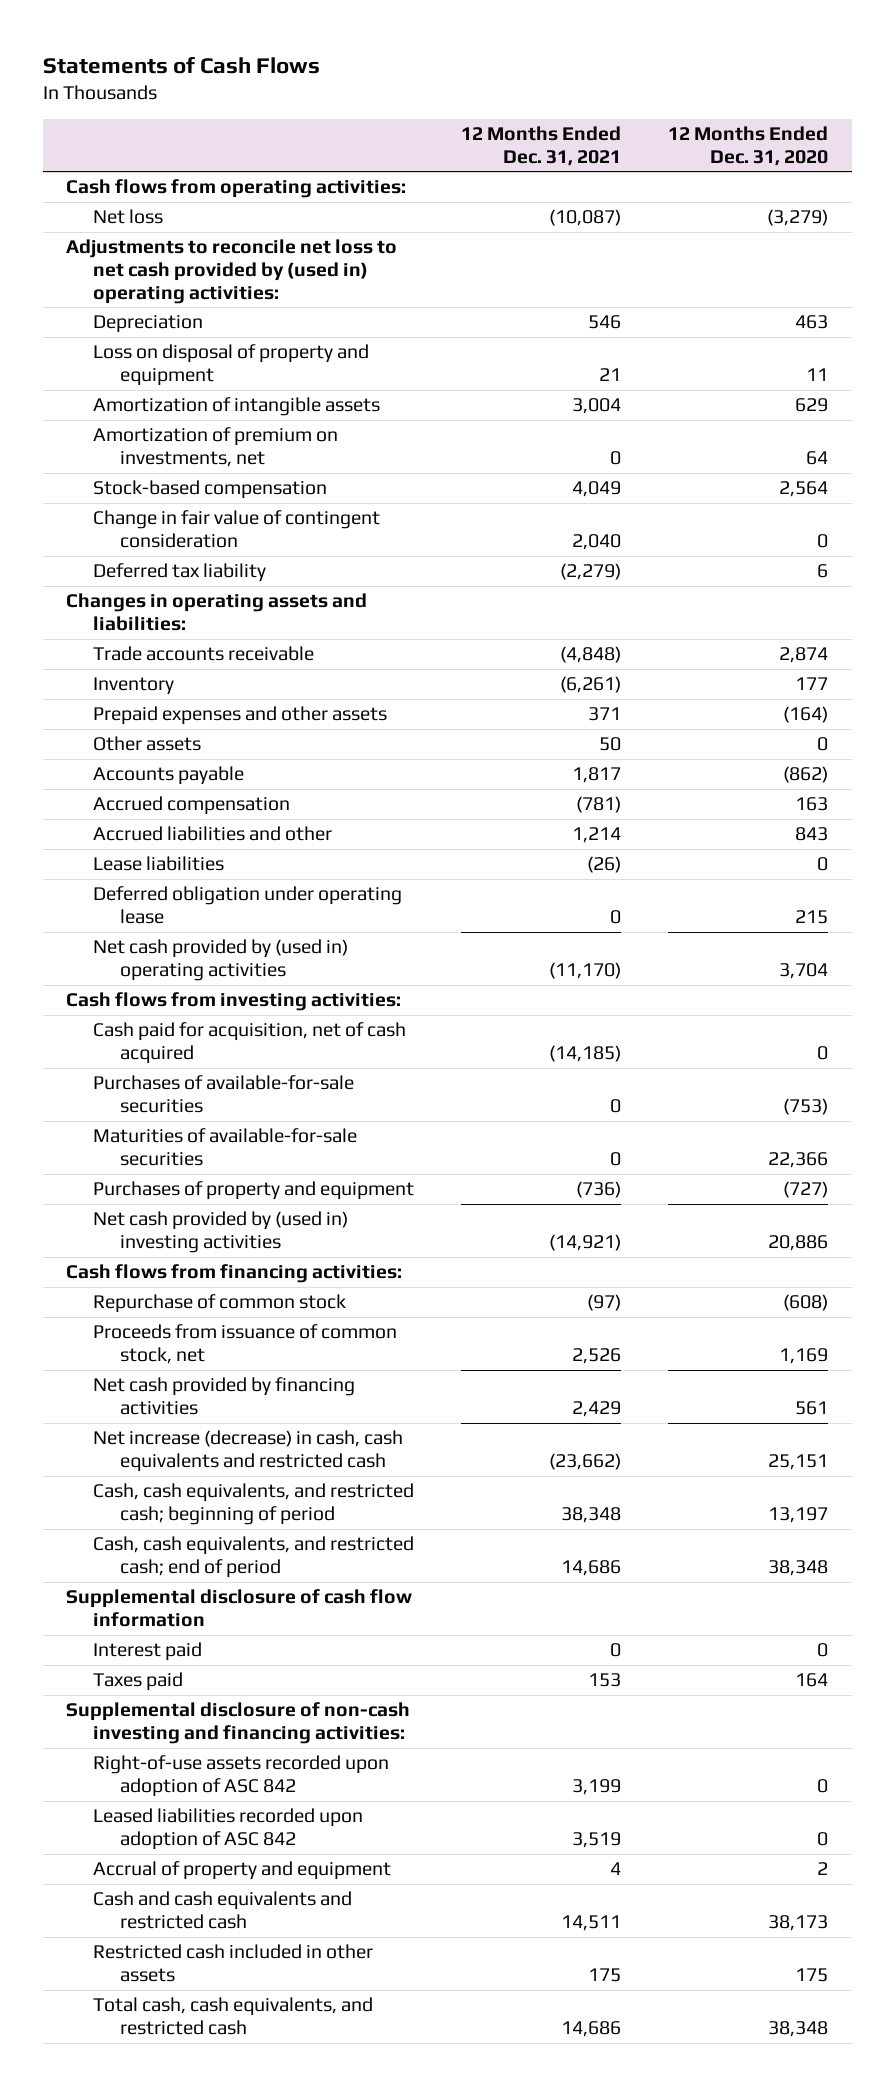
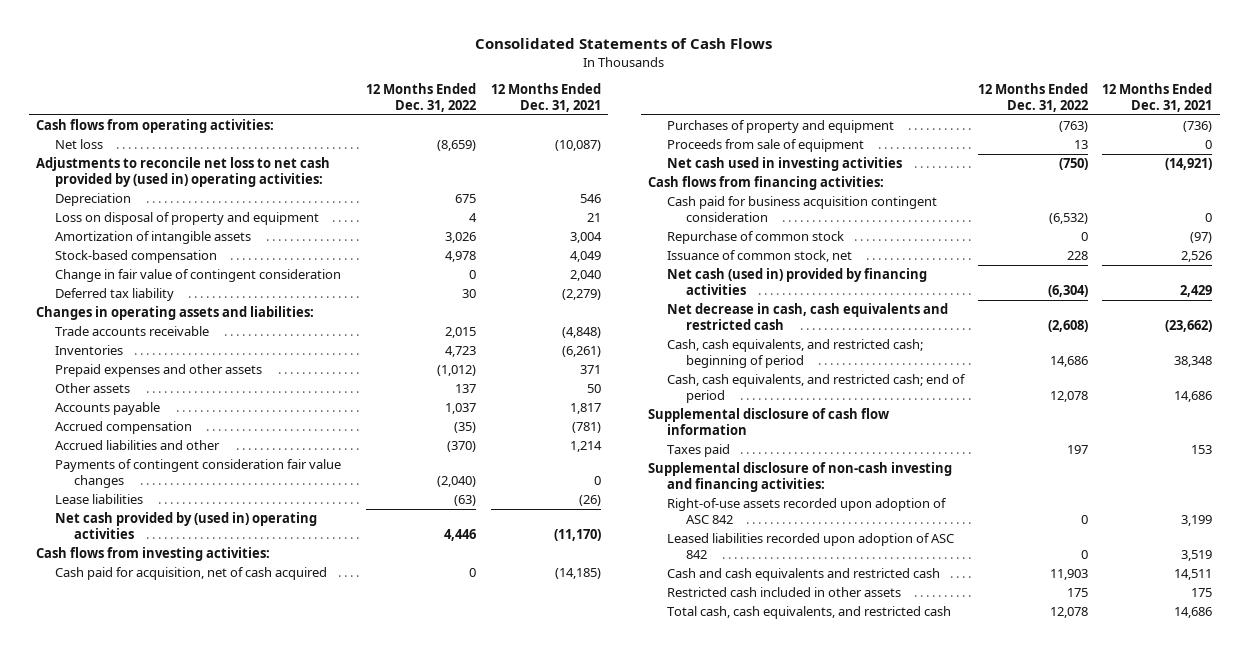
[42,56,320,74] Statements of Cash Flows -> [475,38,773,50] Consolidated Statements of Cash Flows
[668,125,829,166] 12 Months Ended Dec. 31, 2020 -> none
none -> [366,83,477,113] 12 Months Ended Dec. 31, 2022
[92,427,338,467] Amortization of premium on investments, net -> none
[92,677,174,696] Inventory -> [54,345,123,356] Inventories
none -> [54,459,341,488] Payments of contingent consideration fair value changes
[92,886,402,924] Deferred obligation under operating lease -> none
[92,1075,354,1113] Purchases of available-for-sale securities -> none
[92,1128,357,1166] Maturities of available-for-sale securities -> none
none -> [666,139,864,153] Proceeds from sale of equipment
[92,1211,348,1253] Net cash provided by (used in) investing activities -> [666,157,902,172] Net cash used in investing activities
none -> [666,196,937,222] Cash paid for business acquisition contingent consideration
[92,1324,397,1364] Proceeds from issuance of common stock, net -> [666,250,852,263] Issuance of common stock, net
[92,1377,355,1415] Net cash provided by financing activities -> [666,268,927,295] Net cash (used in) provided by financing activities
[92,1430,403,1472] Net increase (decrease) in cash, cash equivalents and restricted cash -> [666,303,948,330] Net decrease in cash, cash equivalents and restricted cash
[92,1642,202,1662] Interest paid -> none
[92,1861,391,1881] Accrual of property and equipment -> none

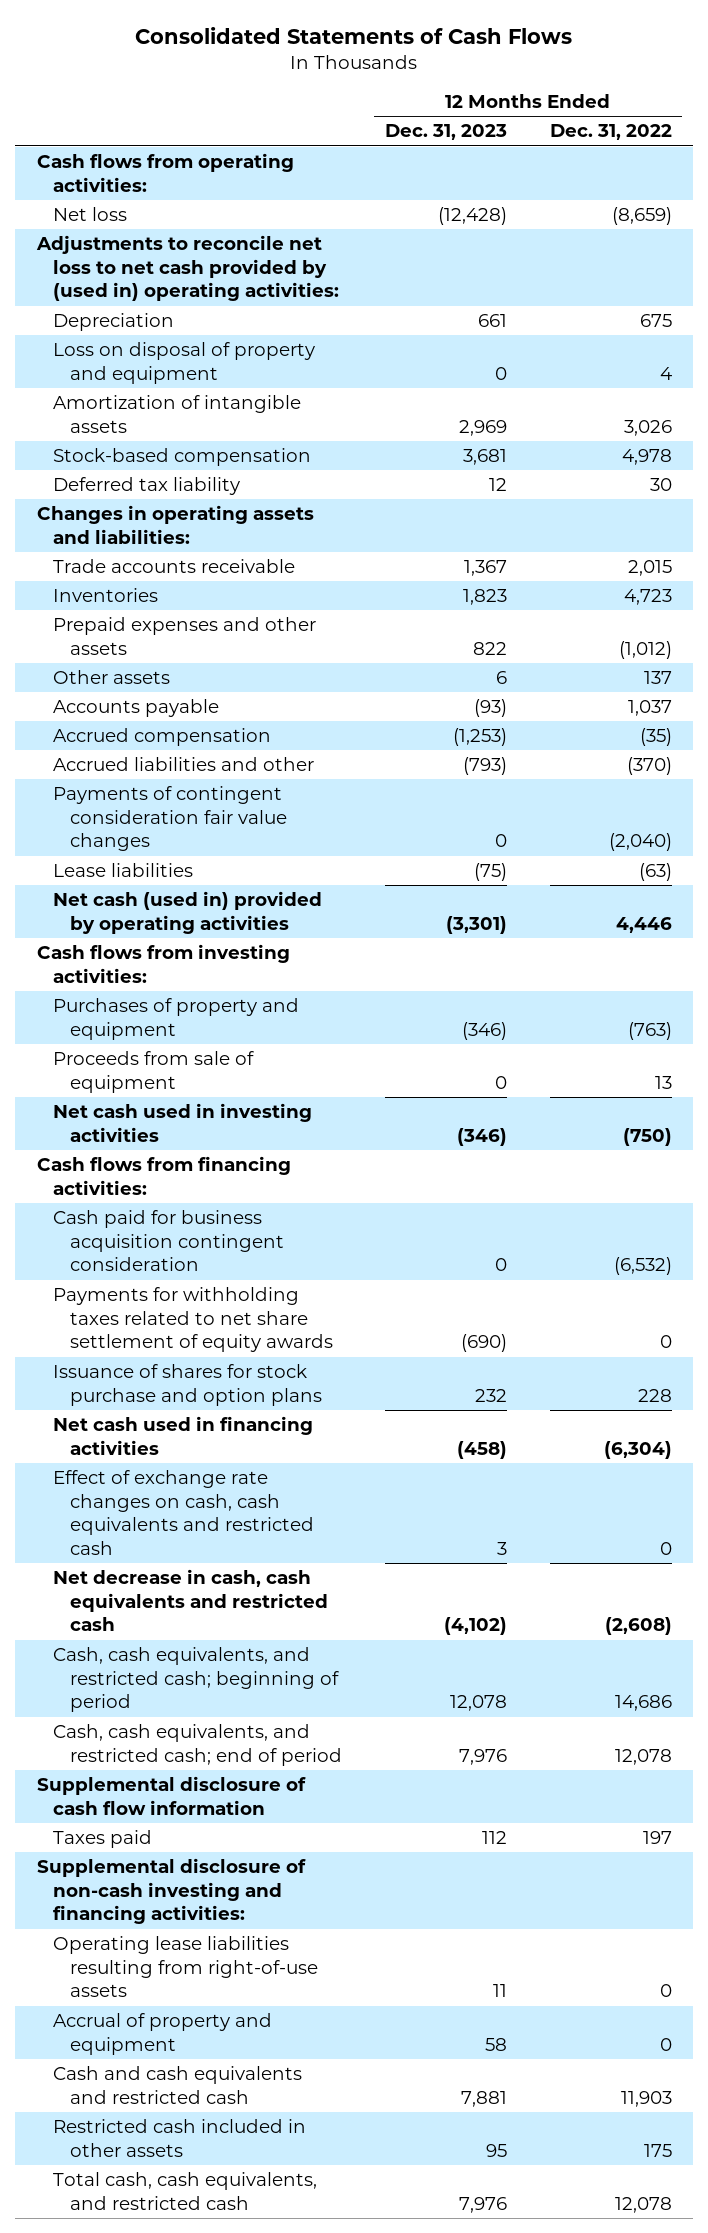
[490,83,601,113] 12 Months Ended Dec. 31, 2021 -> none
none -> [384,124,507,141] Dec. 31, 2023
[54,269,341,283] Change in fair value of contingent consideration -> none
[54,512,317,539] Net cash provided by (used in) operating activities -> [53,891,323,934] Net cash (used in) provided by operating activities
[54,567,327,581] Cash paid for acquisition, net of cash acquired -> none
[666,231,844,245] Repurchase of common stock -> none
none -> [53,1287,333,1353] Payments for withholding taxes related to net share settlement of equity awards
[666,250,852,263] Issuance of common stock, net -> [53,1364,322,1406] Issuance of shares for stock purchase and option plans
[666,268,927,295] Net cash (used in) provided by financing activities -> [53,1416,314,1455] Net cash used in financing activities
none -> [53,1470,314,1555] Effect of exchange rate changes on cash, cash equivalents and restricted cash
[666,498,947,524] Right-of-use assets recorded upon adoption of ASC 842 -> none
[666,533,954,559] Leased liabilities recorded upon adoption of ASC 842 -> none
none -> [53,1936,318,1998] Operating lease liabilities resulting from right-of-use assets
none -> [53,2013,273,2055] Accrual of property and equipment

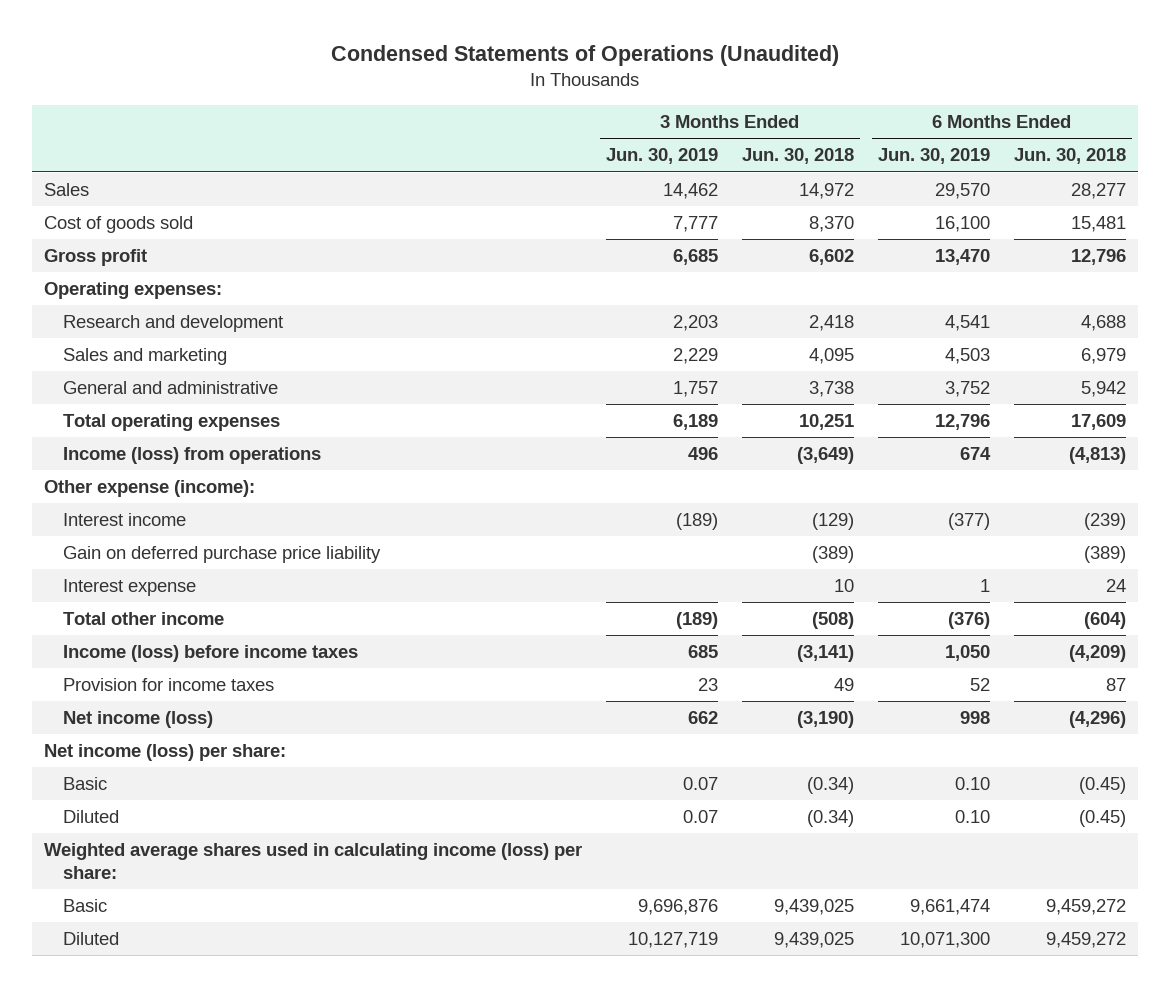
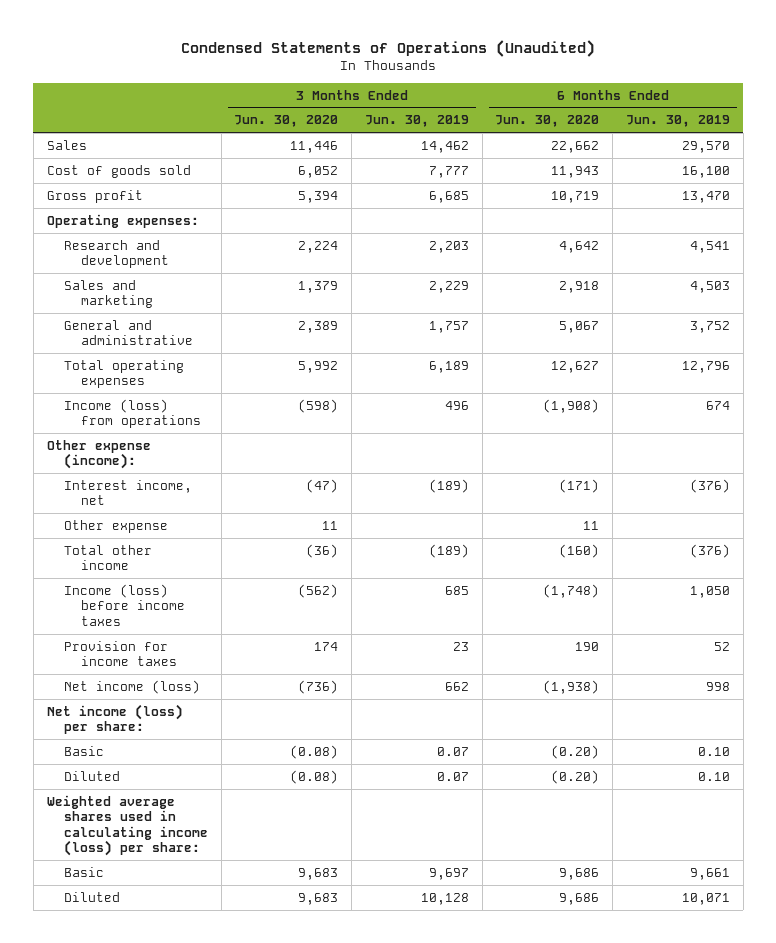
[742,148,855,165] Jun. 30, 2018 -> none
[1014,148,1127,165] Jun. 30, 2018 -> none
none -> [234,115,339,128] Jun. 30, 2020
none -> [495,115,600,128] Jun. 30, 2020
[62,546,381,564] Gain on deferred purchase price liability -> none
[62,579,196,597] Interest expense -> none
[62,513,186,527] Interest income -> [63,479,192,506] Interest income, net
[948,513,991,531] (377) -> [689,478,730,493] (376)
none -> [63,519,168,533] Other expense
[638,899,719,916] 9,696,876 -> [428,867,469,880] 9,697
[910,899,991,916] 9,661,474 -> [689,867,730,880] 9,661
[628,932,719,949] 10,127,719 -> [420,892,469,905] 10,128
[900,932,991,949] 10,071,300 -> [681,892,730,905] 10,071

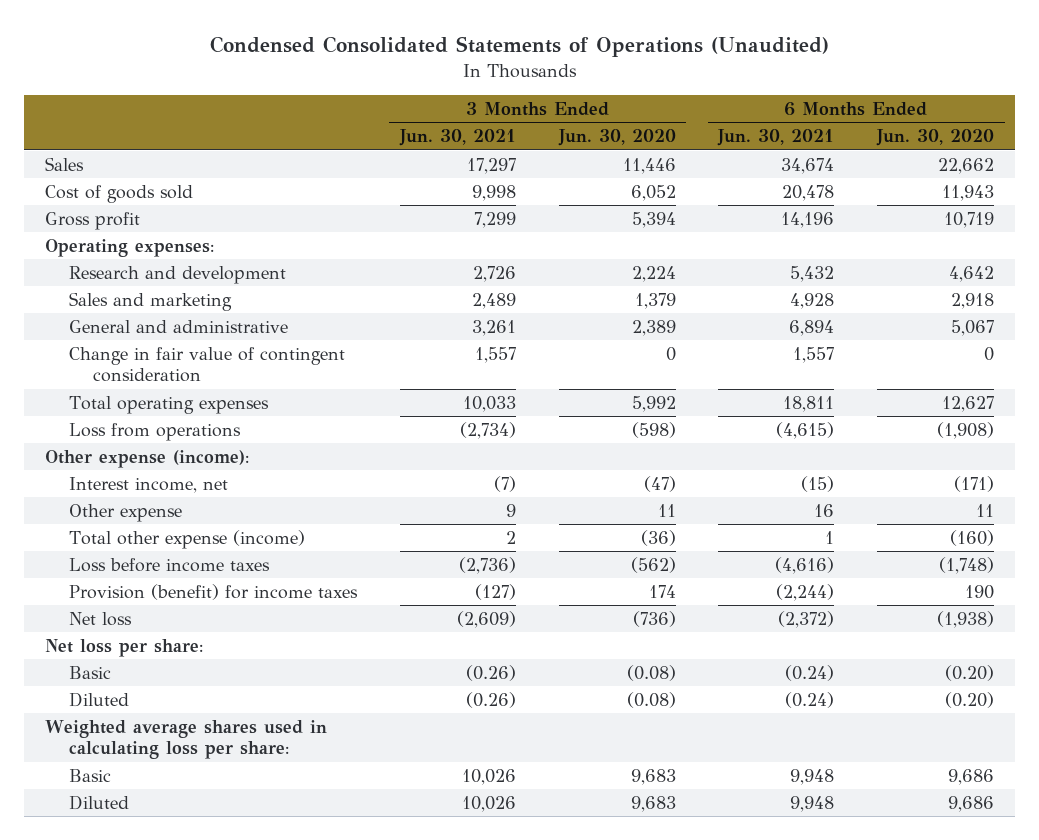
[181,39,596,57] Condensed Statements of Operations (Unaudited) -> [209,36,829,58] Condensed Consolidated Statements of Operations (Unaudited)
[364,115,469,128] Jun. 30, 2019 -> none
[625,115,730,128] Jun. 30, 2019 -> none
none -> [398,129,516,147] Jun. 30, 2021
none -> [717,129,835,147] Jun. 30, 2021
none -> [69,346,346,383] Change in fair value of contingent consideration
[63,398,202,429] Income (loss) from operations -> [69,422,242,441] Loss from operations
[63,544,152,571] Total other income -> [69,529,306,549] Total other expense (income)
[63,583,186,626] Income (loss) before income taxes -> [69,557,271,572] Loss before income taxes
[63,640,178,667] Provision for income taxes -> [69,583,359,600] Provision (benefit) for income taxes
[63,679,200,694] Net income (loss) -> [69,611,133,626] Net loss
[46,703,183,735] Net income (loss) per share: -> [45,638,204,657] Net loss per share:
[46,794,208,857] Weighted average shares used in calculating income (loss) per share: -> [45,719,328,760] Weighted average shares used in calculating loss per share:

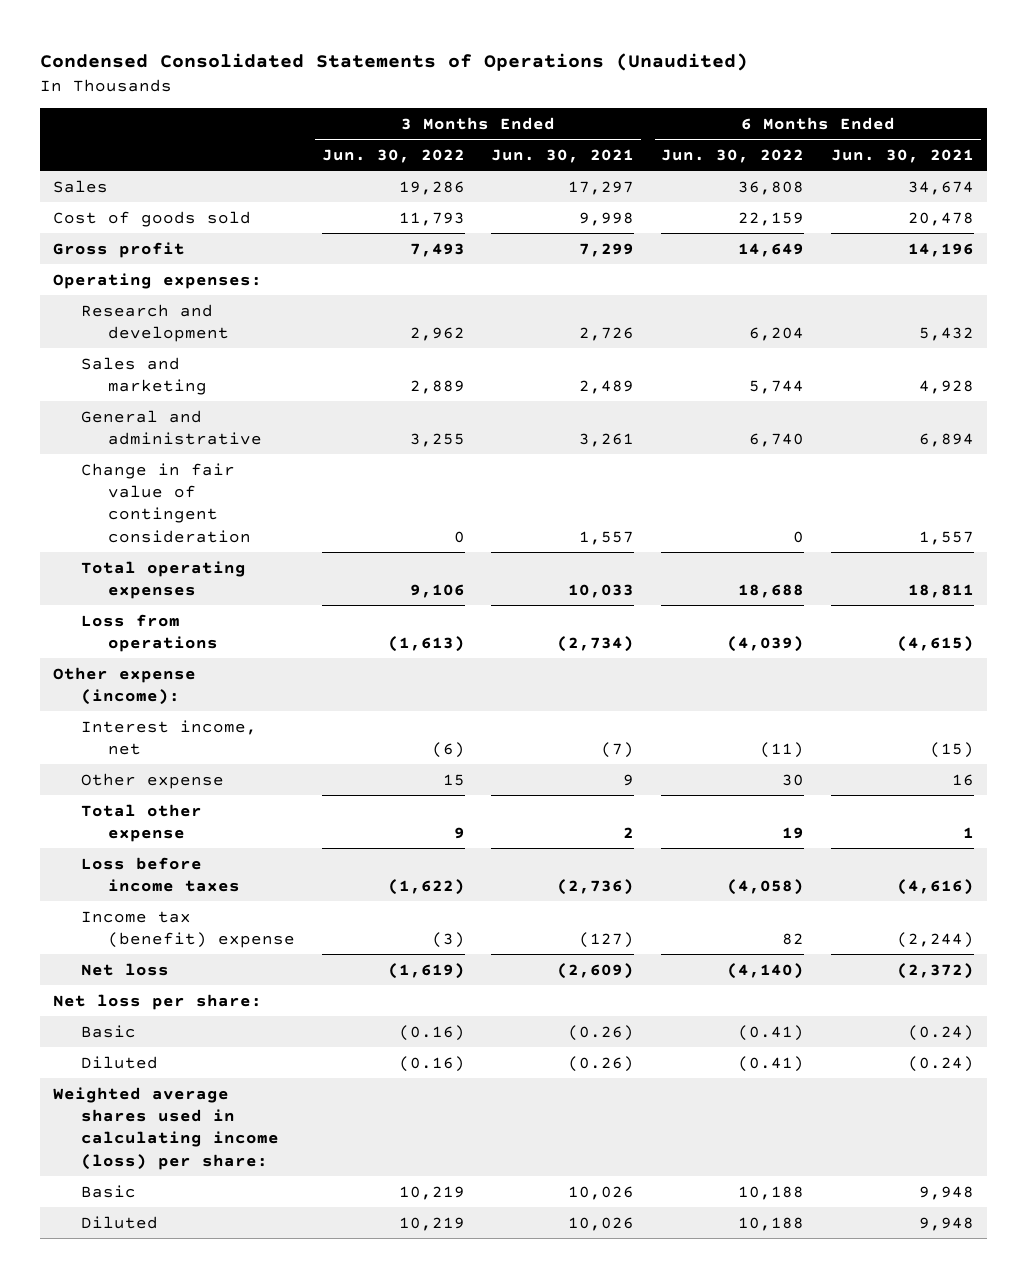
[557,129,676,147] Jun. 30, 2020 -> none
[876,129,995,147] Jun. 30, 2020 -> none
none -> [321,148,465,163] Jun. 30, 2022
none -> [661,148,805,163] Jun. 30, 2022
[69,529,306,549] Total other expense (income) -> [80,803,202,843] Total other expense
[69,583,359,600] Provision (benefit) for income taxes -> [80,910,295,949] Income tax (benefit) expense
[45,719,328,760] Weighted average shares used in calculating loss per share: -> [53,1086,279,1170] Weighted average shares used in calculating income (loss) per share:

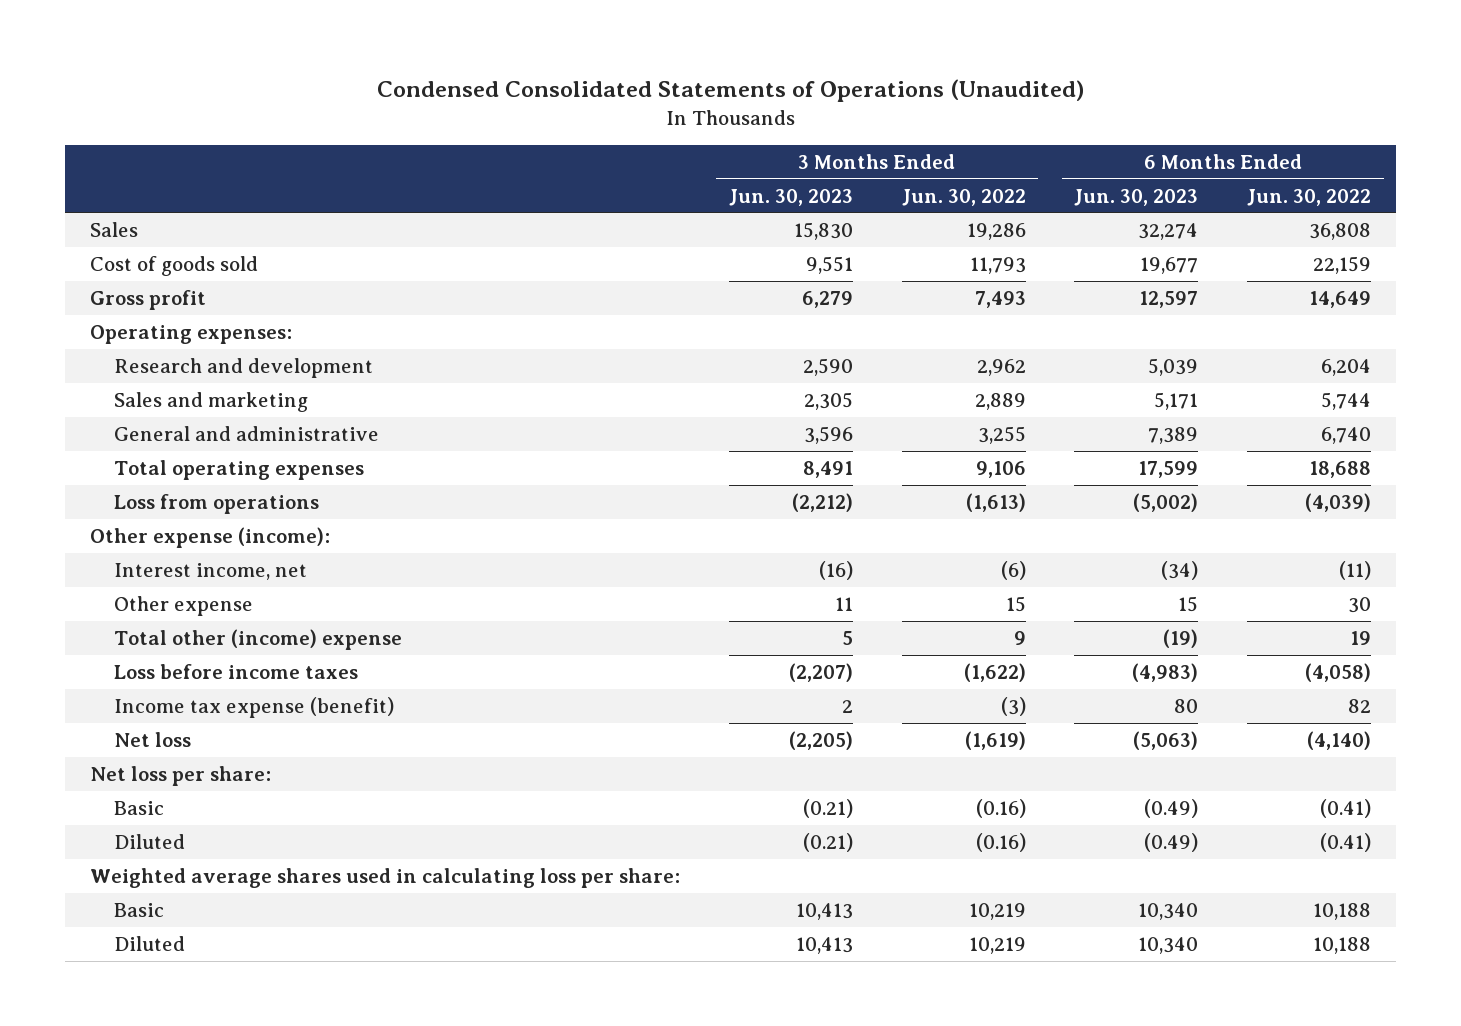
[491,148,635,163] Jun. 30, 2021 -> none
[831,148,975,163] Jun. 30, 2021 -> none
none -> [728,188,853,206] Jun. 30, 2023
none -> [1074,188,1199,206] Jun. 30, 2023
[80,462,251,543] Change in fair value of contingent consideration -> none
[80,803,202,843] Total other expense -> [114,628,403,650] Total other (income) expense
[80,910,295,949] Income tax (benefit) expense -> [114,696,395,718] Income tax expense (benefit)
[53,1086,279,1170] Weighted average shares used in calculating income (loss) per share: -> [89,867,680,888] Weighted average shares used in calculating loss per share:

